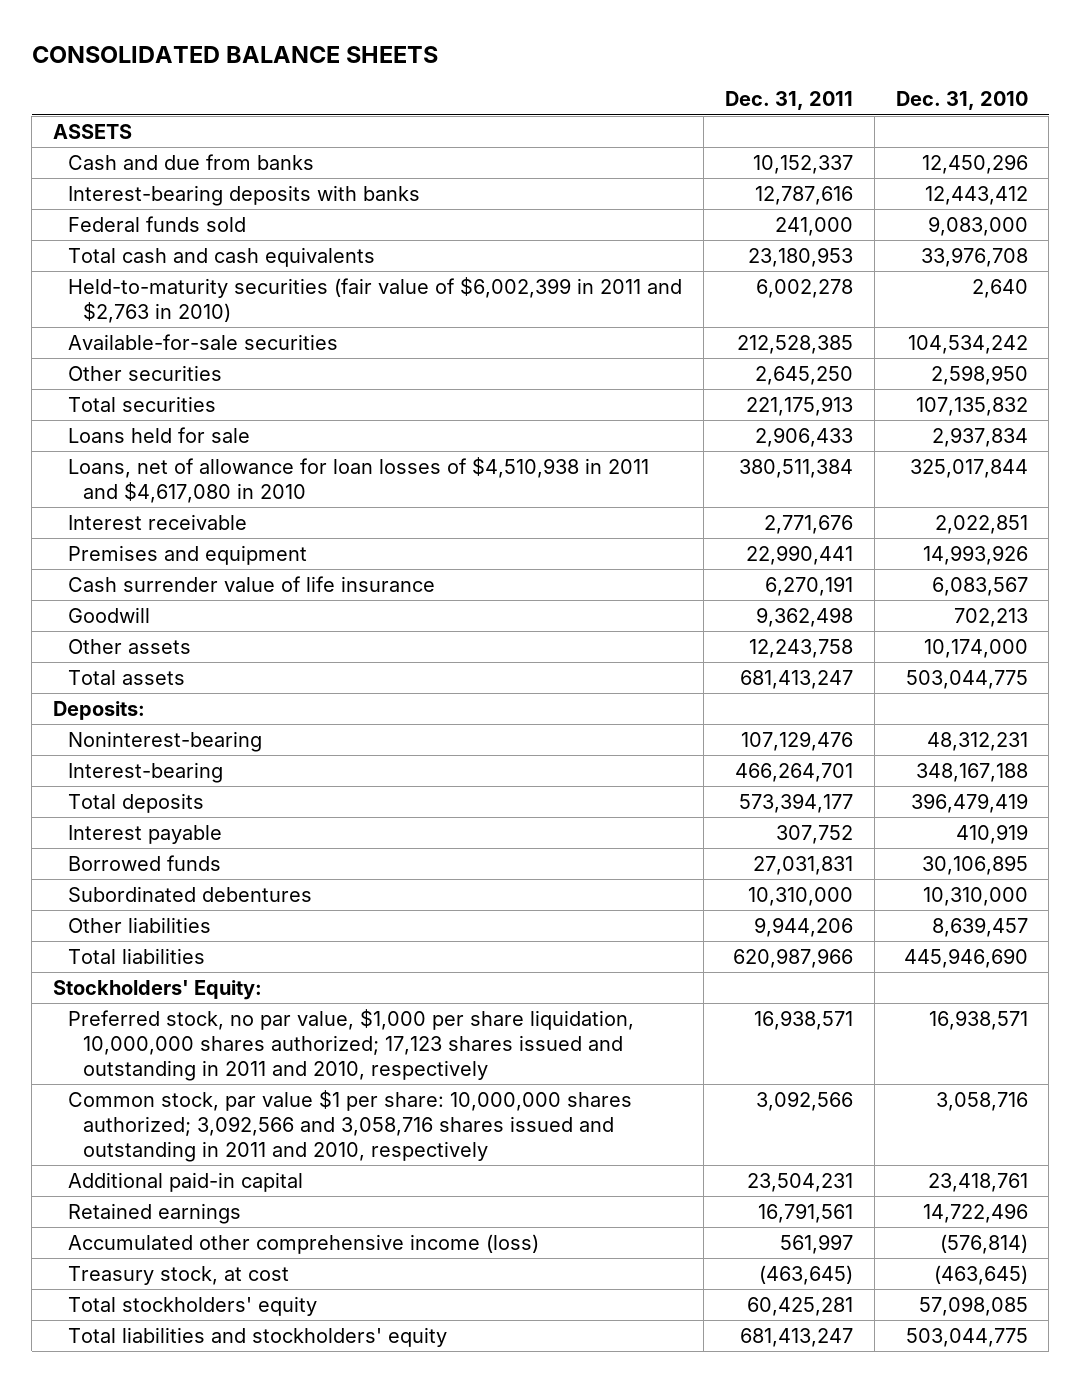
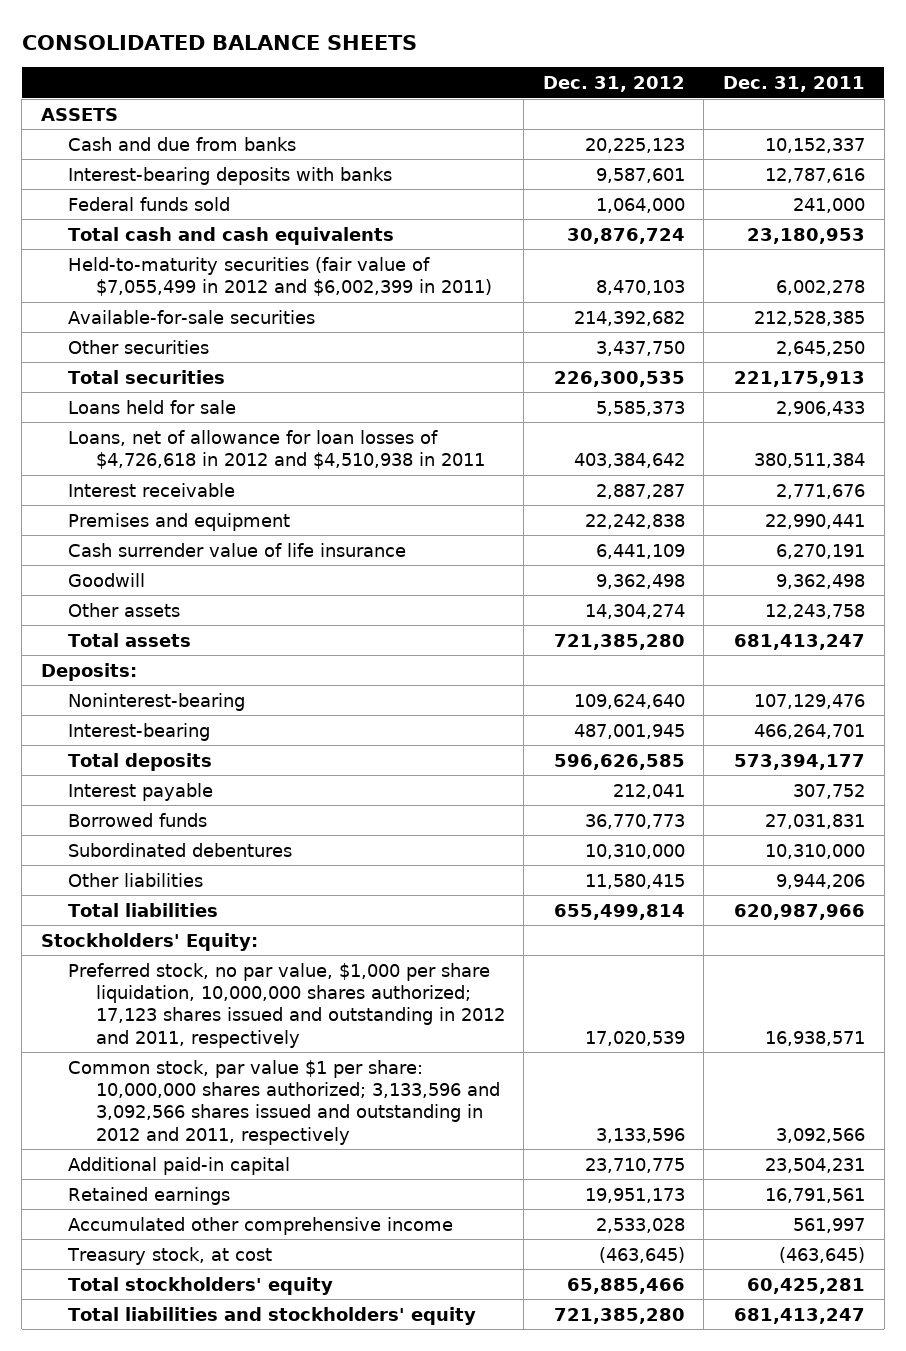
[895,91,1028,111] Dec. 31, 2010 -> none
none -> [542,76,685,93] Dec. 31, 2012
[68,277,683,324] Held-to-maturity securities (fair value of $6,002,399 in 2011 and $2,763 in 2010) -> [68,256,492,297] Held-to-maturity securities (fair value of $7,055,499 in 2012 and $6,002,399 in 2011)
[68,457,650,504] Loans, net of allowance for loan losses of $4,510,938 in 2011 and $4,617,080 in 2010 -> [68,429,485,470] Loans, net of allowance for loan losses of $4,726,618 in 2012 and $4,510,938 in 2011
[68,1009,635,1082] Preferred stock, no par value, $1,000 per share liquidation, 10,000,000 shares authorized; 17,123 shares issued and outstanding in 2011 and 2010, respectively -> [68,962,505,1048] Preferred stock, no par value, $1,000 per share liquidation, 10,000,000 shares authorized; 17,123 shares issued and outstanding in 2012 and 2011, respectively
[68,1090,633,1163] Common stock, par value $1 per share: 10,000,000 shares authorized; 3,092,566 and 3,058,716 shares issued and outstanding in 2011 and 2010, respectively -> [68,1059,500,1145] Common stock, par value $1 per share: 10,000,000 shares authorized; 3,133,596 and 3,092,566 shares issued and outstanding in 2012 and 2011, respectively
[68,1234,540,1255] Accumulated other comprehensive income (loss) -> [68,1216,454,1235] Accumulated other comprehensive income

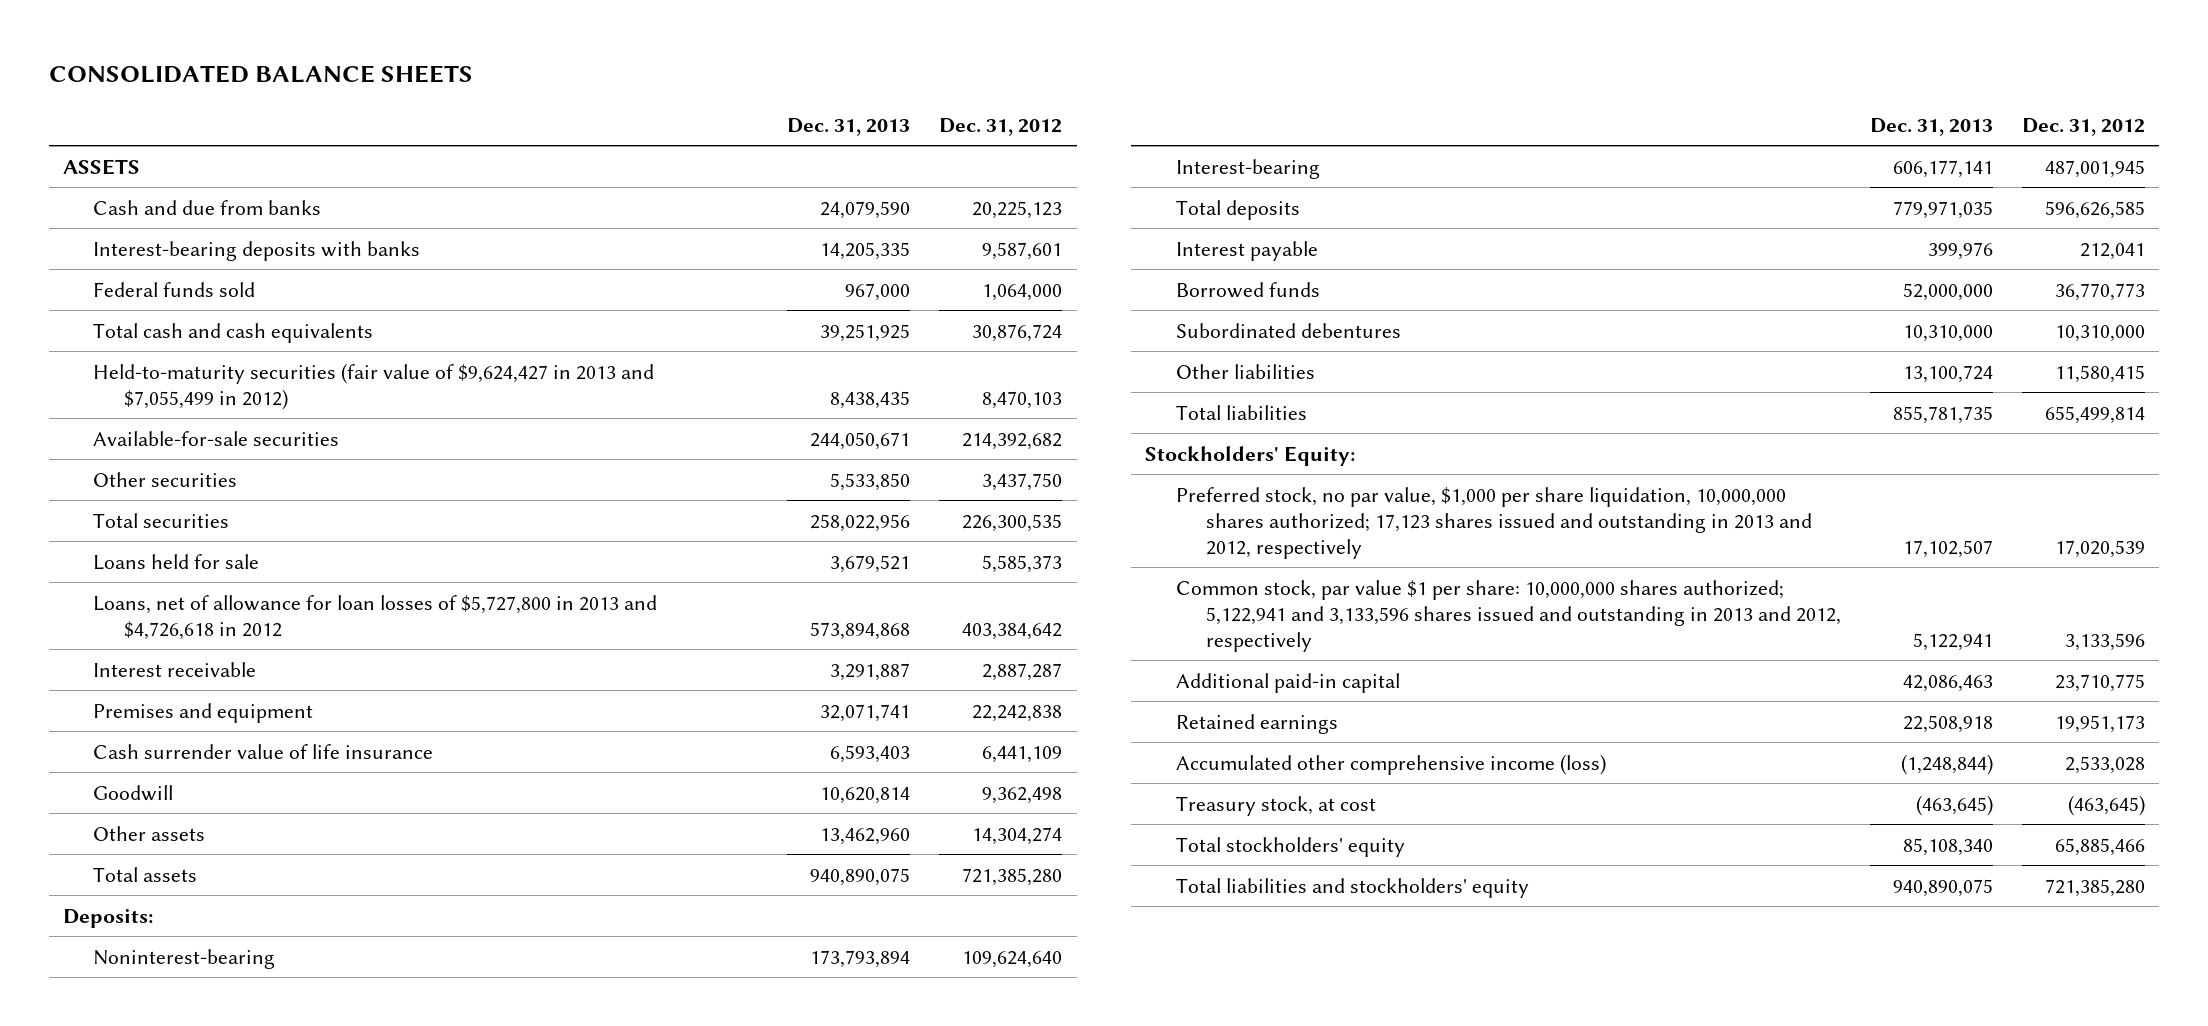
[723,76,866,93] Dec. 31, 2011 -> none
none -> [787,117,911,136] Dec. 31, 2013
[68,256,492,297] Held-to-maturity securities (fair value of $7,055,499 in 2012 and $6,002,399 in 2011) -> [93,362,655,410] Held-to-maturity securities (fair value of $9,624,427 in 2013 and $7,055,499 in 2012)
[68,429,485,470] Loans, net of allowance for loan losses of $4,726,618 in 2012 and $4,510,938 in 2011 -> [93,594,658,640] Loans, net of allowance for loan losses of $5,727,800 in 2013 and $4,726,618 in 2012
[68,962,505,1048] Preferred stock, no par value, $1,000 per share liquidation, 10,000,000 shares authorized; 17,123 shares issued and outstanding in 2012 and 2011, respectively -> [1175,486,1812,559] Preferred stock, no par value, $1,000 per share liquidation, 10,000,000 shares authorized; 17,123 shares issued and outstanding in 2013 and 2012, respectively
[68,1059,500,1145] Common stock, par value $1 per share: 10,000,000 shares authorized; 3,133,596 and 3,092,566 shares issued and outstanding in 2012 and 2011, respectively -> [1175,579,1841,652] Common stock, par value $1 per share: 10,000,000 shares authorized; 5,122,941 and 3,133,596 shares issued and outstanding in 2013 and 2012, respectively
[68,1216,454,1235] Accumulated other comprehensive income -> [1175,753,1606,775] Accumulated other comprehensive income (loss)

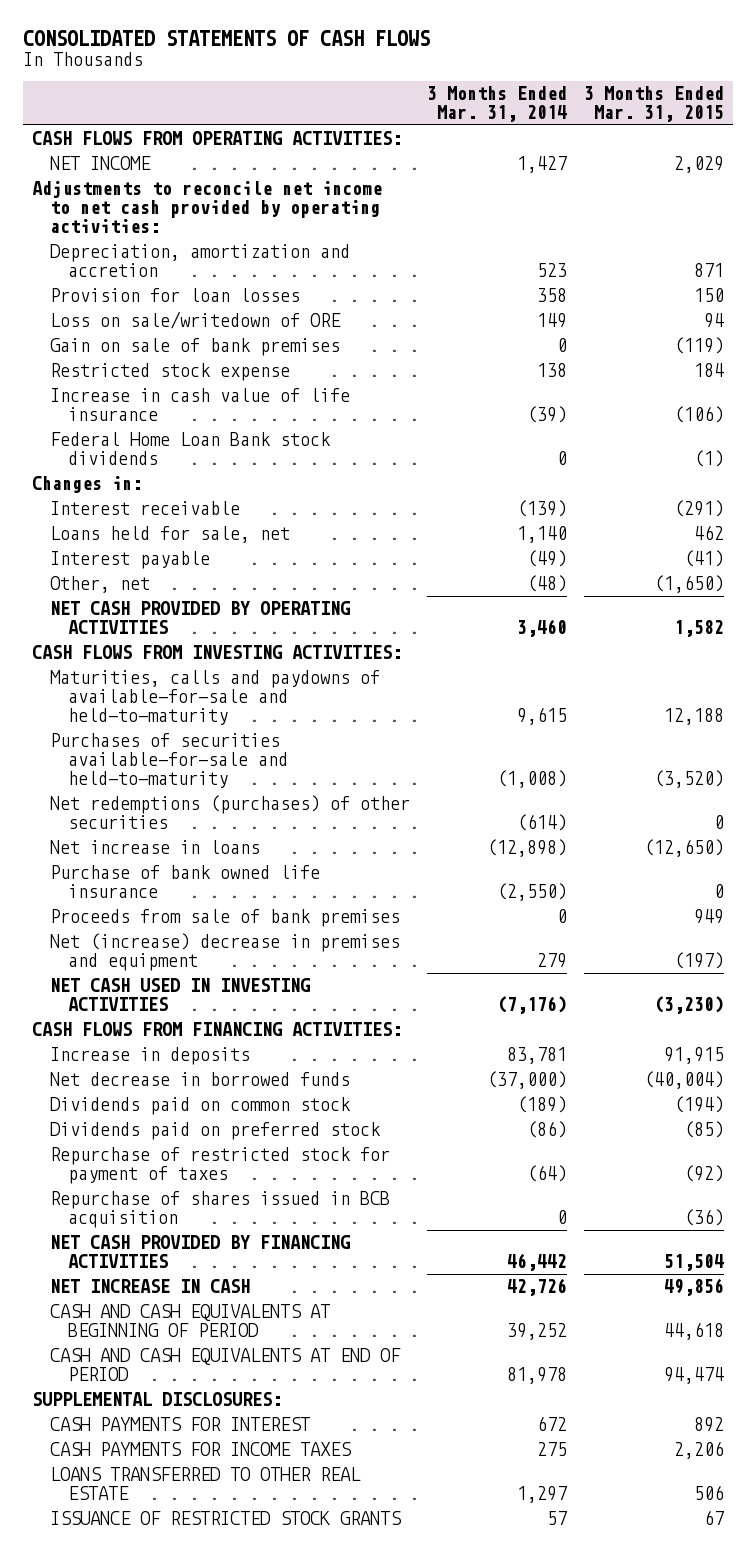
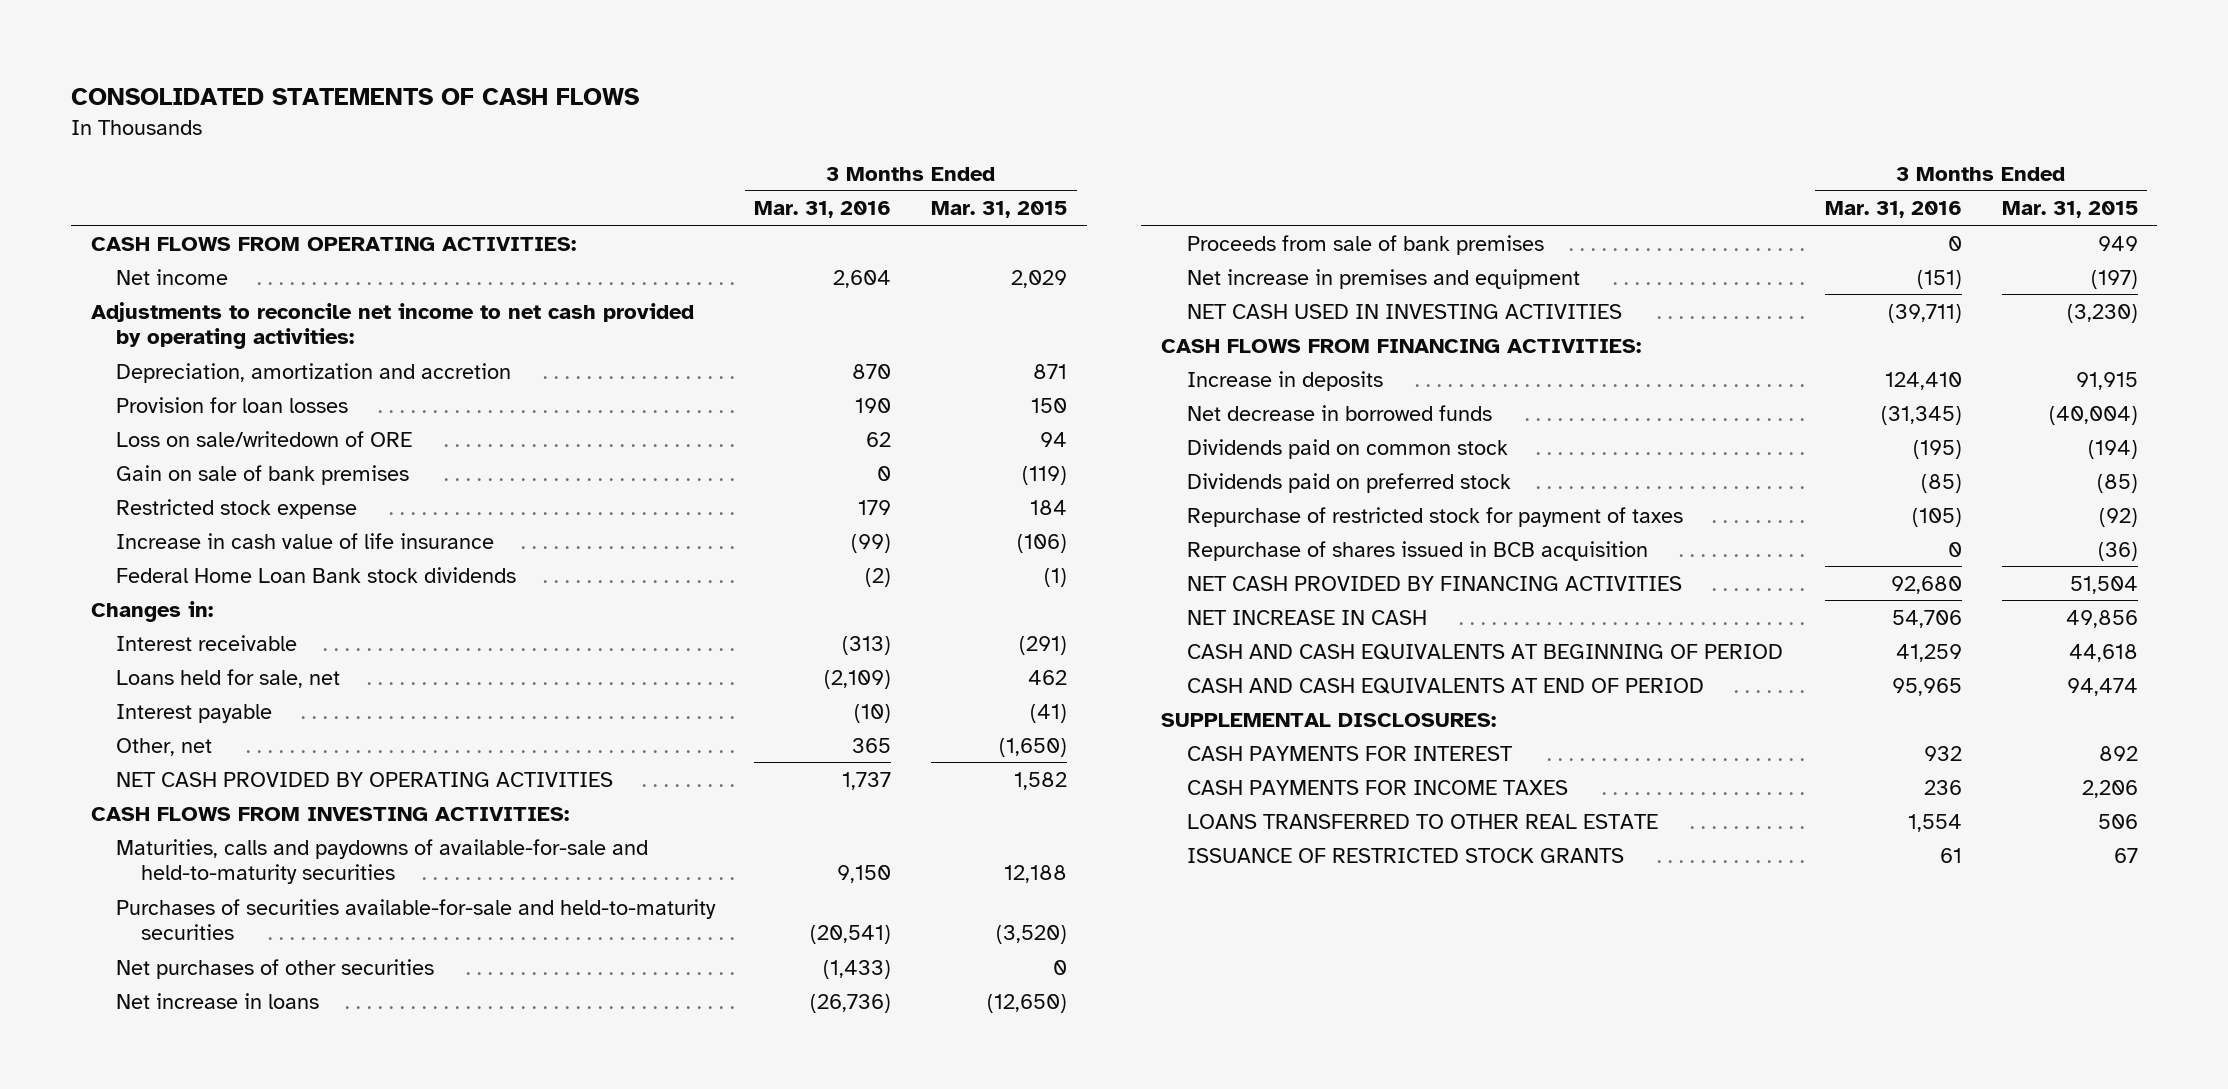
[427,86,568,123] 3 Months Ended Mar. 31, 2014 -> none
none -> [754,201,892,219] Mar. 31, 2016
[50,156,152,171] NET INCOME -> [115,268,228,285] Net income
[50,670,381,726] Maturities, calls and paydowns of available-for-sale and held-to-maturity -> [115,838,648,885] Maturities, calls and paydowns of available-for-sale and held-to-maturity securities
[50,733,289,789] Purchases of securities available-for-sale and held-to-maturity -> [115,898,716,941] Purchases of securities available-for-sale and held-to-maturity securities
[50,795,411,830] Net redemptions (purchases) of other securities -> [115,958,434,979] Net purchases of other securities
[50,865,321,899] Purchase of bank owned life insurance -> none
[50,933,401,972] Net (increase) decrease in premises and equipment -> [1186,268,1580,289] Net increase in premises and equipment

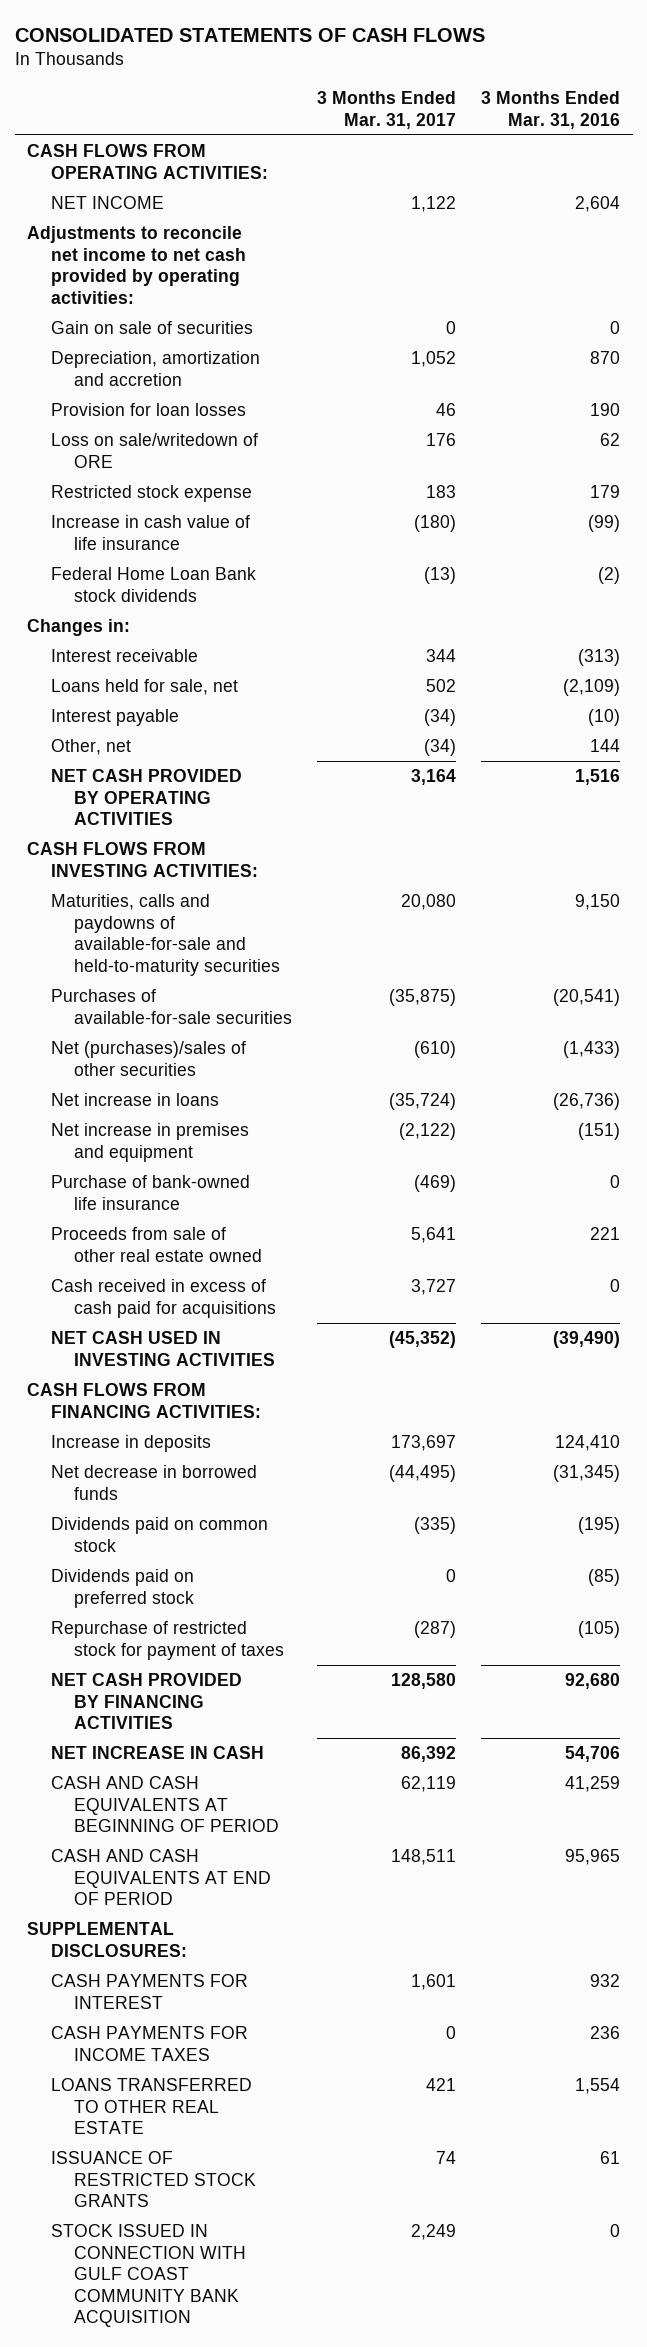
[930,201,1067,219] Mar. 31, 2015 -> none
none -> [317,91,457,129] 3 Months Ended Mar. 31, 2017
[115,268,228,285] Net income -> [50,196,164,210] NET INCOME
none -> [50,321,253,335] Gain on sale of securities
[115,464,409,485] Gain on sale of bank premises -> none
[852,737,892,753] 365 -> [590,739,621,753] 144
[842,771,892,790] 1,737 -> [575,769,621,786] 1,516
[115,898,716,941] Purchases of securities available-for-sale and held-to-maturity securities -> [50,989,293,1024] Purchases of available-for-sale securities
[115,958,434,979] Net purchases of other securities -> [50,1041,246,1076] Net (purchases)/sales of other securities
[1186,234,1544,255] Proceeds from sale of bank premises -> none
none -> [50,1175,250,1210] Purchase of bank-owned life insurance
none -> [50,1227,263,1262] Proceeds from sale of other real estate owned
none -> [50,1279,277,1318] Cash received in excess of cash paid for acquisitions
[1888,303,1963,323] (39,711) -> [553,1331,621,1349] (39,490)
[1186,540,1648,561] Repurchase of shares issued in BCB acquisition -> none
none -> [50,2224,247,2327] STOCK ISSUED IN CONNECTION WITH GULF COAST COMMUNITY BANK ACQUISITION

